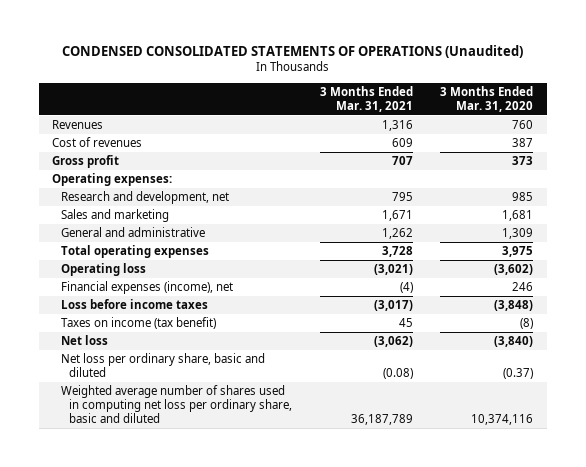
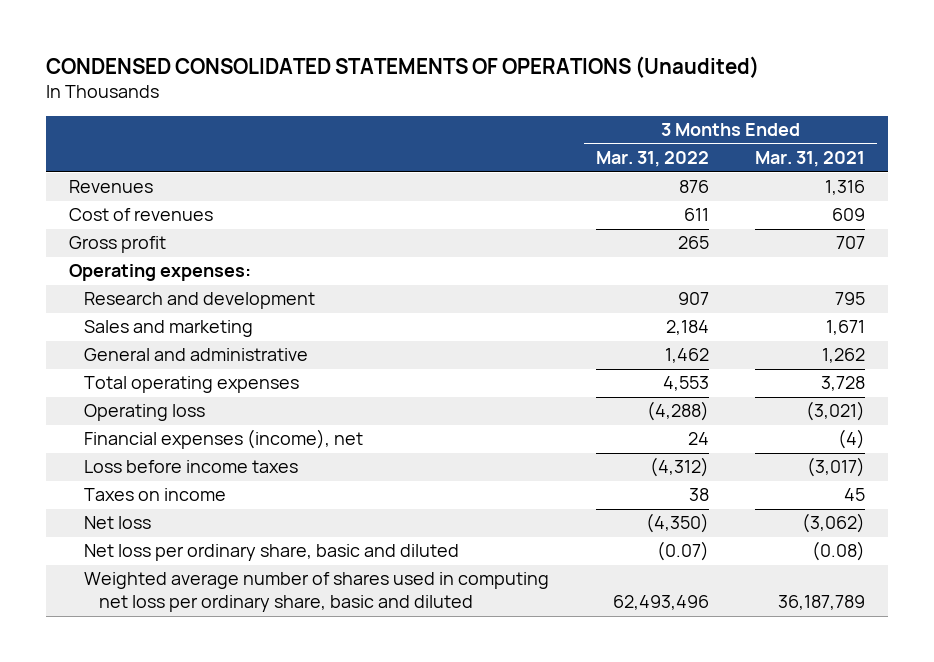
[440,85,534,112] 3 Months Ended Mar. 31, 2020 -> none
none -> [595,151,709,168] Mar. 31, 2022
[60,190,229,204] Research and development, net -> [84,292,316,310] Research and development
[60,316,216,329] Taxes on income (tax benefit) -> [84,488,227,502] Taxes on income

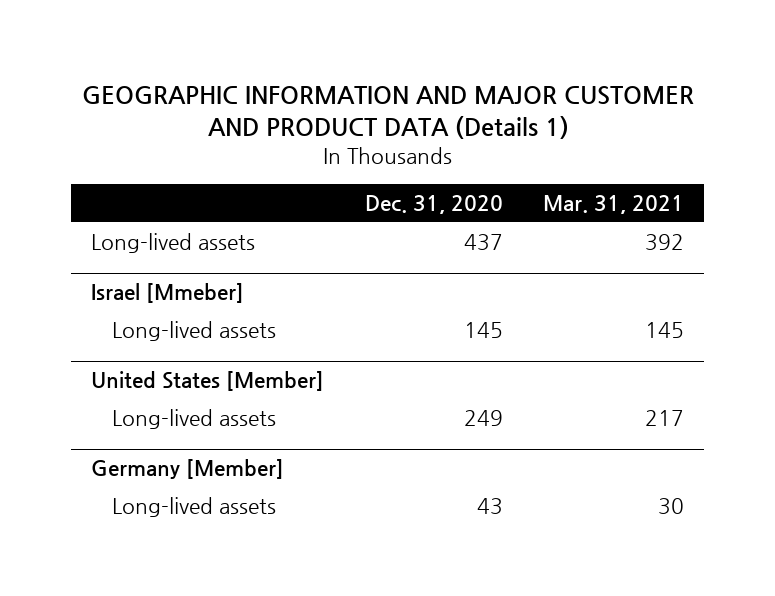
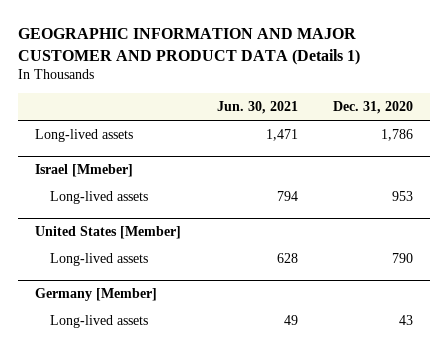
[543,195,685,215] Mar. 31, 2021 -> none
none -> [216,101,298,115] Jun. 30, 2021
[463,234,503,252] 437 -> [380,129,413,142] 1,786
[463,322,503,339] 145 -> [391,191,413,202] 953
[463,410,503,427] 249 -> [391,253,413,264] 790

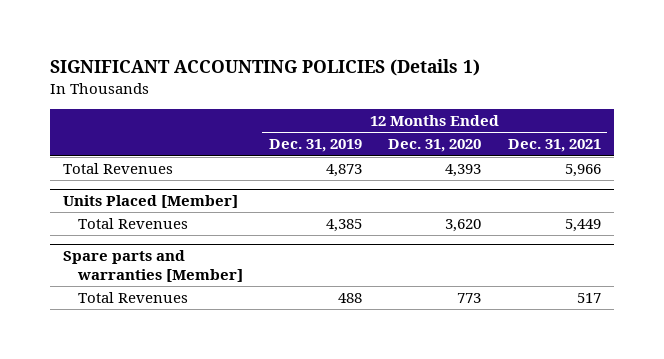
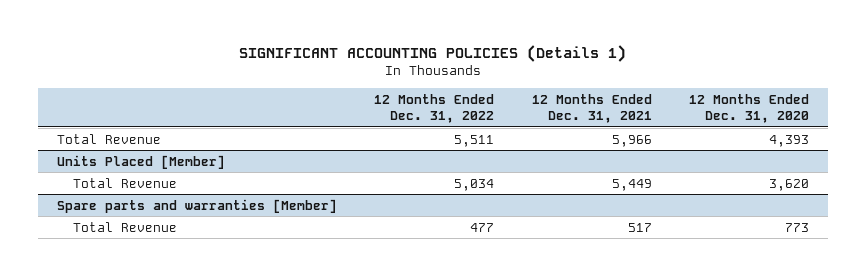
[268,139,362,153] Dec. 31, 2019 -> none
none -> [374,93,495,123] 12 Months Ended Dec. 31, 2022
[63,163,174,175] Total Revenues -> [56,133,161,144] Total Revenue
[77,218,188,230] Total Revenues -> [73,177,178,188] Total Revenue
[77,292,188,304] Total Revenues -> [73,221,178,232] Total Revenue

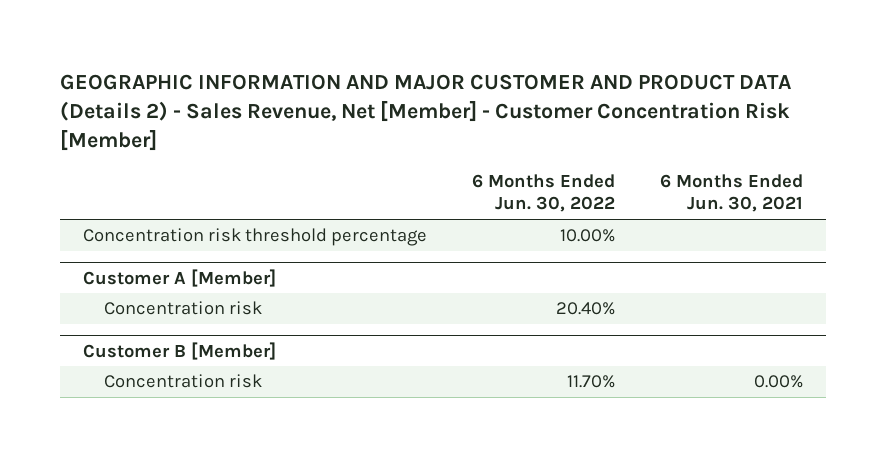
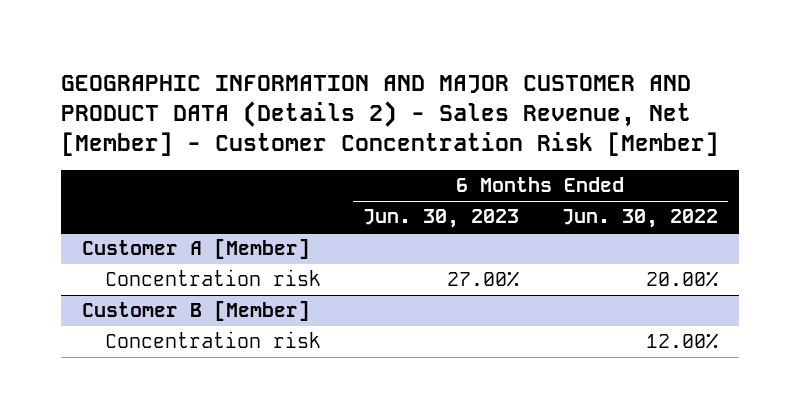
[660,173,804,213] 6 Months Ended Jun. 30, 2021 -> none
none -> [363,209,520,229] Jun. 30, 2023
[82,228,427,247] Concentration risk threshold percentage -> none
[555,302,615,316] 20.40% -> [645,271,718,288] 20.00%
[566,375,615,389] 11.70% -> [645,333,718,350] 12.00%

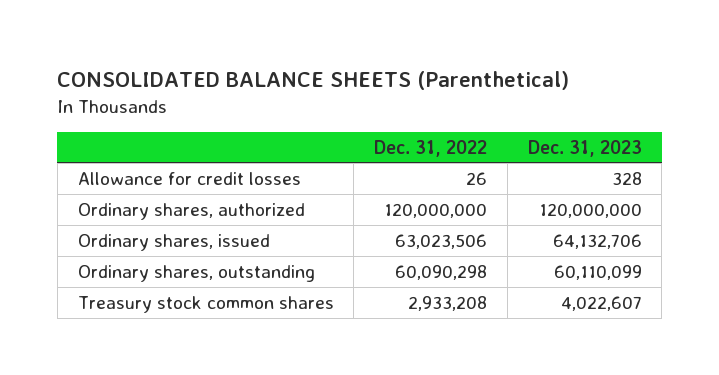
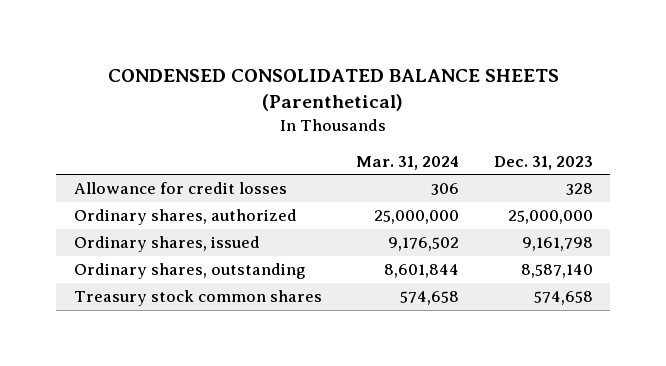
[57,71,570,91] CONSOLIDATED BALANCE SHEETS (Parenthetical) -> [108,69,560,112] CONDENSED CONSOLIDATED BALANCE SHEETS (Parenthetical)
[374,139,488,157] Dec. 31, 2022 -> none
none -> [356,155,460,170] Mar. 31, 2024
[538,202,642,218] 120,000,000 -> [507,210,593,225] 25,000,000
[552,233,642,249] 64,132,706 -> [521,237,593,252] 9,161,798
[553,264,642,280] 60,110,099 -> [520,264,593,279] 8,587,140
[560,295,642,311] 4,022,607 -> [533,291,593,306] 574,658

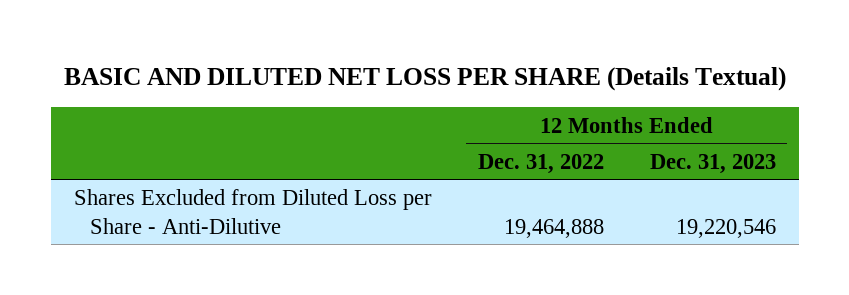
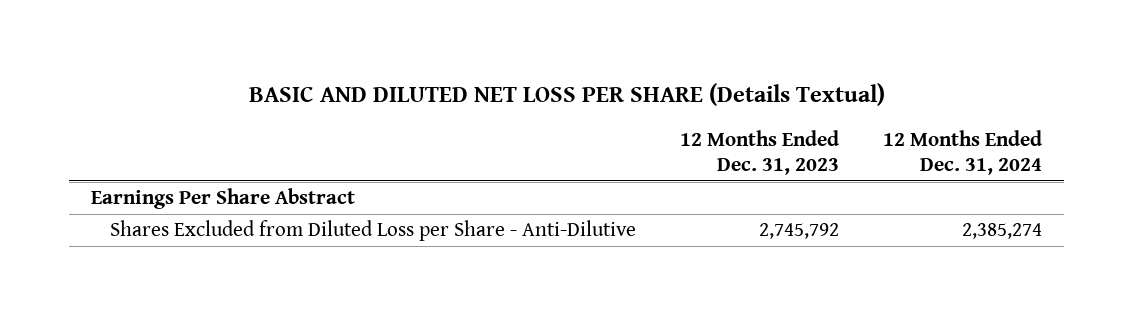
[477,153,604,174] Dec. 31, 2022 -> none
none -> [882,129,1042,176] 12 Months Ended Dec. 31, 2024
none -> [91,188,356,210] Earnings Per Share Abstract
[675,218,776,238] 19,220,546 -> [759,223,840,240] 2,745,792

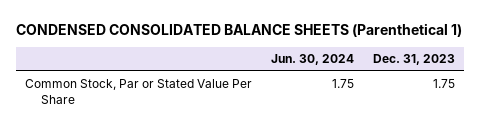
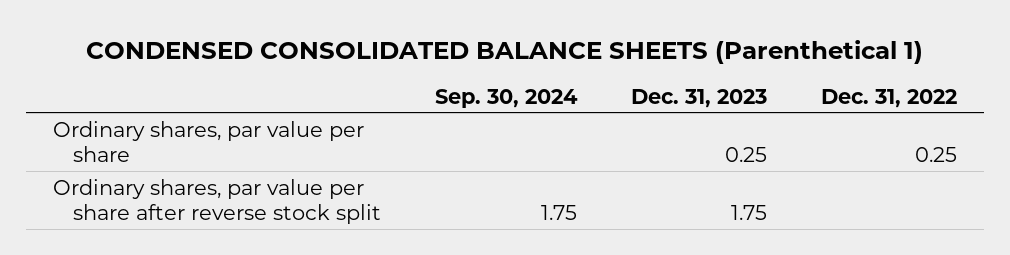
[271,54,355,66] Jun. 30, 2024 -> none
none -> [435,88,579,108] Sep. 30, 2024
none -> [821,88,958,108] Dec. 31, 2022
[25,79,253,104] Common Stock, Par or Stated Value Per Share -> [52,120,364,163] Ordinary shares, par value per share
[432,79,455,89] 1.75 -> [725,147,768,163] 0.25
none -> [52,178,382,225] Ordinary shares, par value per share after reverse stock split

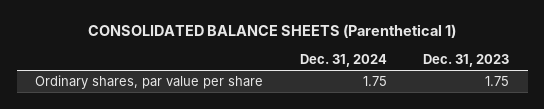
[85,39,923,64] CONDENSED CONSOLIDATED BALANCE SHEETS (Parenthetical 1) -> [88,24,457,39] CONSOLIDATED BALANCE SHEETS (Parenthetical 1)
[435,88,579,108] Sep. 30, 2024 -> none
[821,88,958,108] Dec. 31, 2022 -> none
none -> [299,54,387,68] Dec. 31, 2024
[52,178,382,225] Ordinary shares, par value per share after reverse stock split -> none
[725,147,768,163] 0.25 -> [485,76,510,87] 1.75

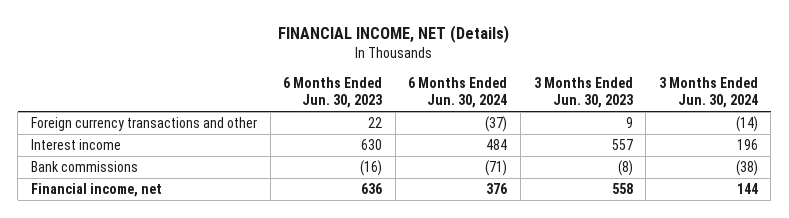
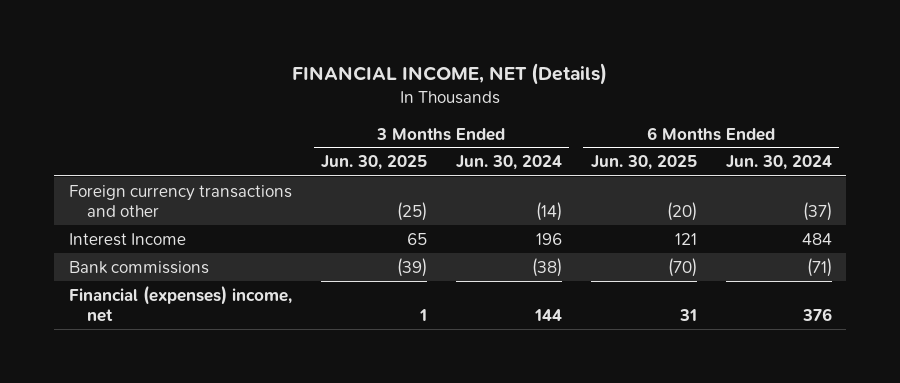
[283,76,383,109] 6 Months Ended Jun. 30, 2023 -> none
[533,76,633,109] 3 Months Ended Jun. 30, 2023 -> none
none -> [320,155,427,171] Jun. 30, 2025
none -> [590,155,697,171] Jun. 30, 2025
[31,138,122,150] Interest income -> [68,232,186,246] Interest Income
[31,182,163,197] Financial income, net -> [68,284,292,322] Financial (expenses) income, net

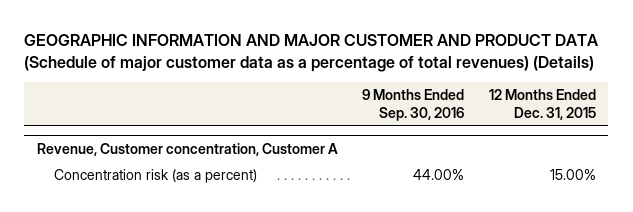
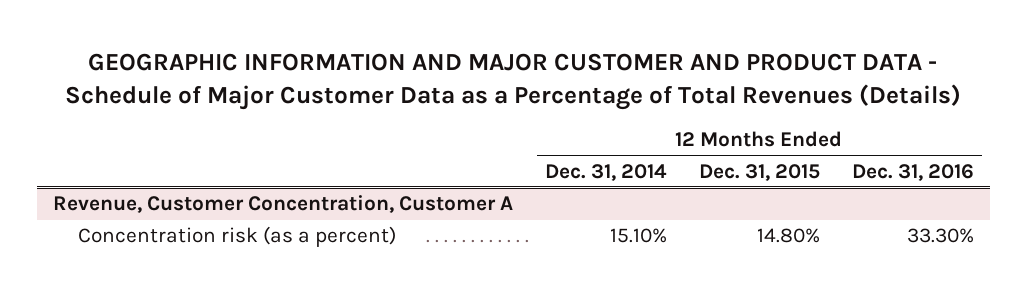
[24,33,599,72] GEOGRAPHIC INFORMATION AND MAJOR CUSTOMER AND PRODUCT DATA (Schedule of major customer data as a percentage of total revenues) (Details) -> [65,52,962,110] GEOGRAPHIC INFORMATION AND MAJOR CUSTOMER AND PRODUCT DATA - Schedule of Major Customer Data as a Percentage of Total Revenues (Details)
[362,88,465,121] 9 Months Ended Sep. 30, 2016 -> none
none -> [544,163,667,181] Dec. 31, 2014
none -> [851,163,974,181] Dec. 31, 2016
[36,143,338,157] Revenue, Customer concentration, Customer A -> [52,195,513,214] Revenue, Customer Concentration, Customer A
[549,169,596,181] 15.00% -> [756,228,820,244] 14.80%

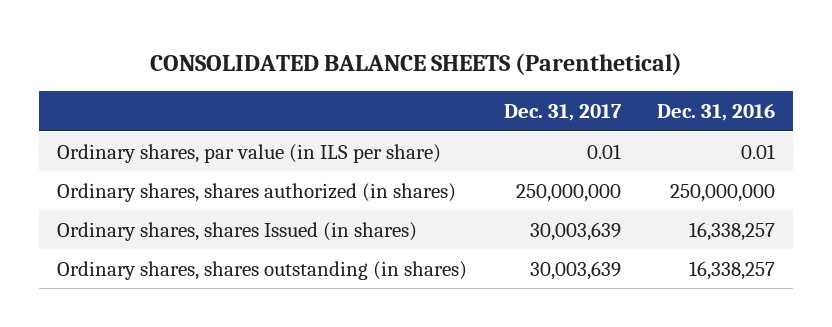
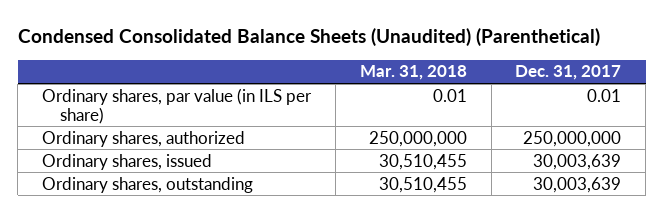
[150,52,683,75] CONSOLIDATED BALANCE SHEETS (Parenthetical) -> [17,28,600,47] Condensed Consolidated Balance Sheets (Unaudited) (Parenthetical)
[656,104,775,122] Dec. 31, 2016 -> none
none -> [359,65,467,81] Mar. 31, 2018
[57,182,457,202] Ordinary shares, shares authorized (in shares) -> [41,130,245,147] Ordinary shares, authorized
[57,221,418,241] Ordinary shares, shares Issued (in shares) -> [41,153,212,170] Ordinary shares, issued
[57,260,468,280] Ordinary shares, shares outstanding (in shares) -> [41,176,253,193] Ordinary shares, outstanding

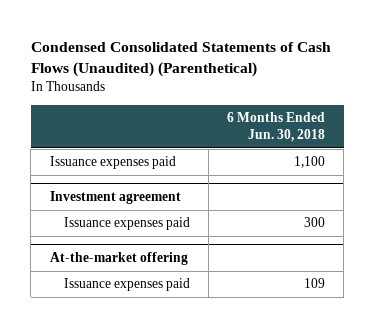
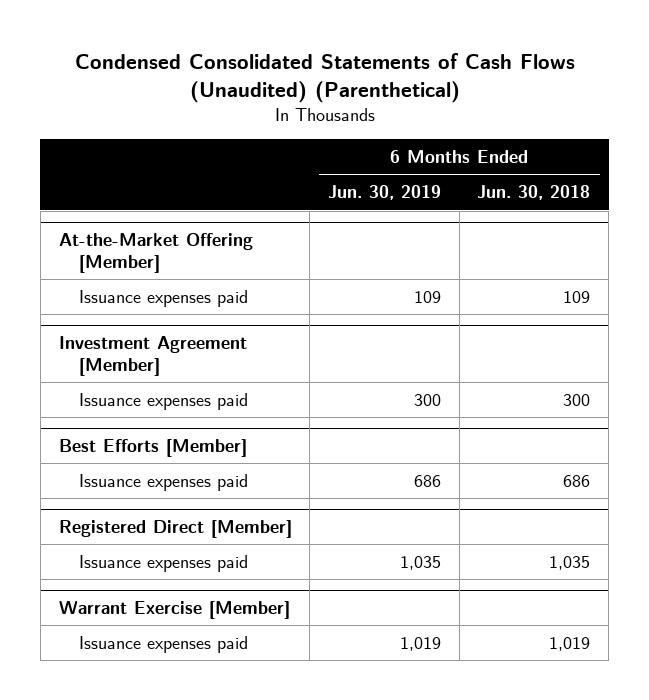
none -> [328,185,442,201] Jun. 30, 2019
[49,156,176,170] Issuance expenses paid -> none
[49,190,181,204] Investment agreement -> none
[63,217,190,231] Issuance expenses paid -> none
[49,251,188,265] At-the-market offering -> [58,232,253,274] At-the-Market Offering [Member]
none -> [58,335,247,377] Investment Agreement [Member]
none -> [78,392,248,410] Issuance expenses paid
none -> [58,438,247,457] Best Efforts [Member]
none -> [78,473,248,491] Issuance expenses paid
none -> [58,519,292,538] Registered Direct [Member]
none -> [78,554,248,572] Issuance expenses paid
none -> [58,600,290,619] Warrant Exercise [Member]
none -> [78,635,248,653] Issuance expenses paid

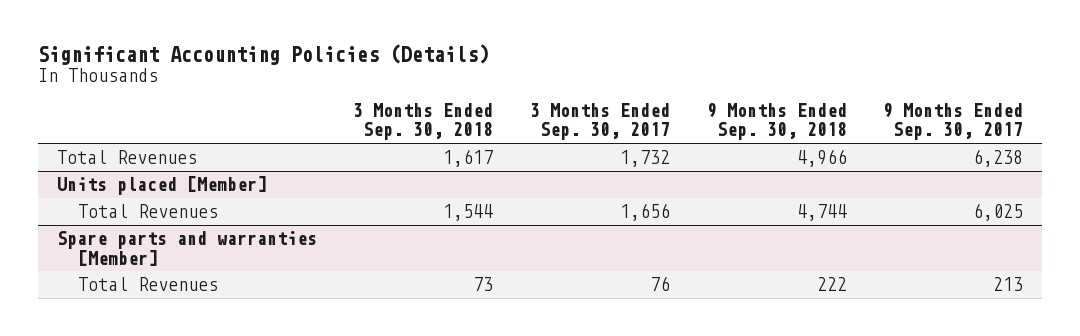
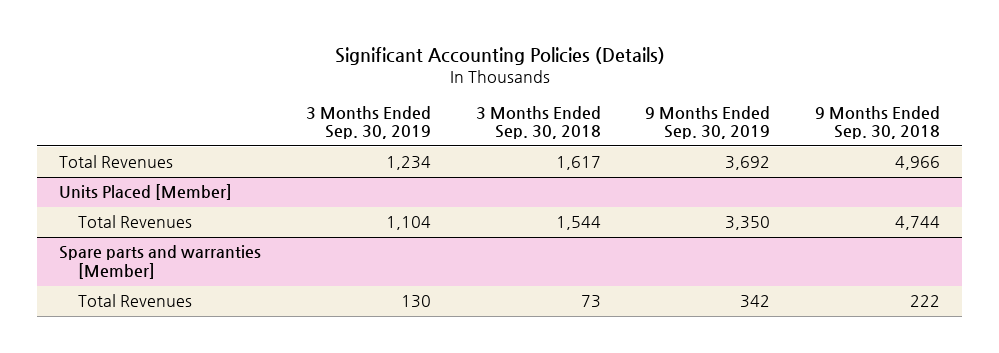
[529,103,670,141] 3 Months Ended Sep. 30, 2017 -> none
[883,103,1024,141] 9 Months Ended Sep. 30, 2017 -> none
none -> [305,105,431,140] 3 Months Ended Sep. 30, 2019
none -> [645,105,771,140] 9 Months Ended Sep. 30, 2019
[56,176,267,196] Units placed [Member] -> [59,184,233,201] Units Placed [Member]

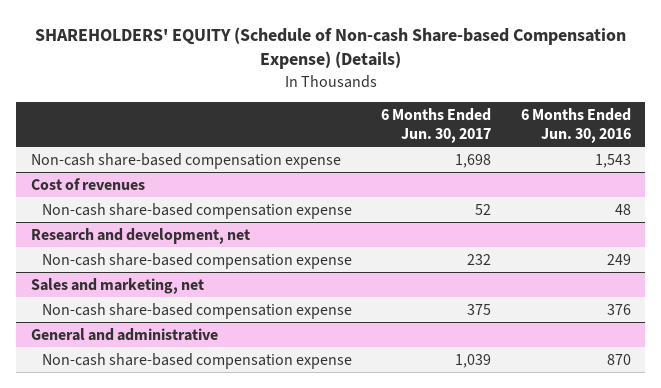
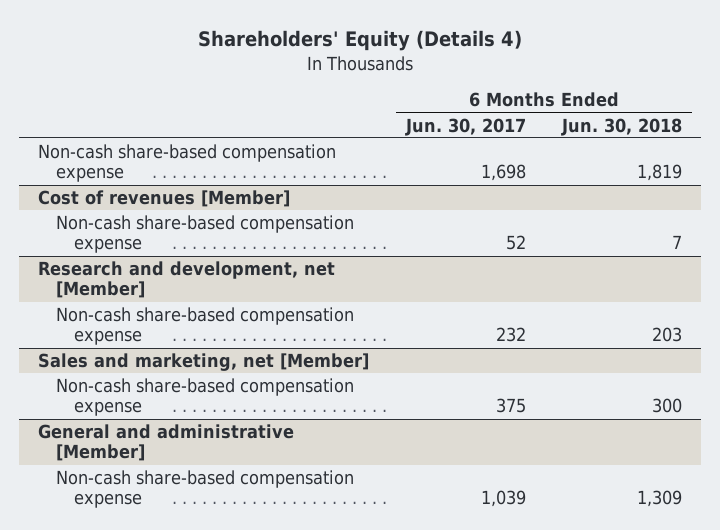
[34,26,626,70] SHAREHOLDERS' EQUITY (Schedule of Non-cash Share-based Compensation Expense) (Details) -> [198,30,523,52] Shareholders' Equity (Details 4)
[520,108,631,144] 6 Months Ended Jun. 30, 2016 -> none
none -> [561,117,683,136] Jun. 30, 2018
[30,177,145,190] Cost of revenues -> [37,190,290,208] Cost of revenues [Member]
[30,227,250,244] Research and development, net -> [37,261,335,299] Research and development, net [Member]
[30,277,204,294] Sales and marketing, net -> [37,353,369,372] Sales and marketing, net [Member]
[30,327,218,341] General and administrative -> [37,424,294,462] General and administrative [Member]

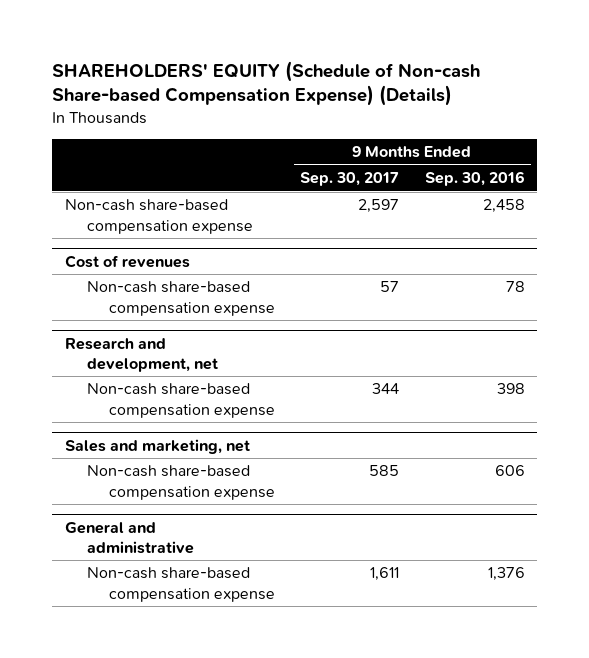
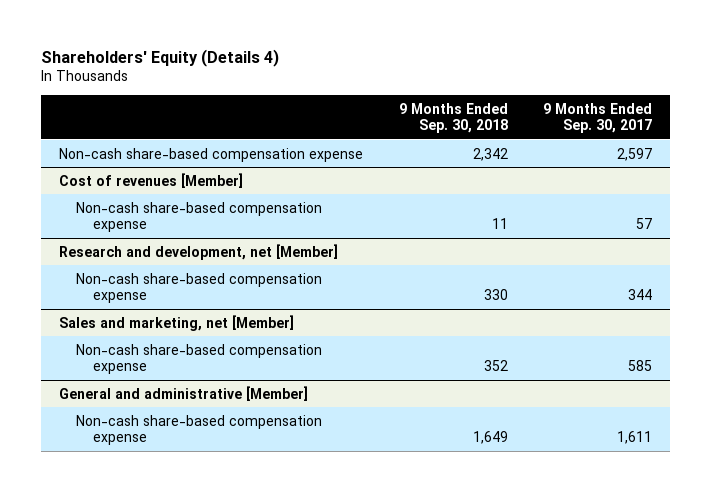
[52,60,481,107] SHAREHOLDERS' EQUITY (Schedule of Non-cash Share-based Compensation Expense) (Details) -> [41,48,280,67] Shareholders' Equity (Details 4)
[424,171,525,187] Sep. 30, 2016 -> none
none -> [398,102,508,134] 9 Months Ended Sep. 30, 2018
[64,254,190,268] Cost of revenues -> [58,172,243,188] Cost of revenues [Member]
[64,337,218,372] Research and development, net -> [58,243,338,260] Research and development, net [Member]
[64,438,250,454] Sales and marketing, net -> [58,314,294,331] Sales and marketing, net [Member]
[64,521,194,554] General and administrative -> [58,385,308,401] General and administrative [Member]

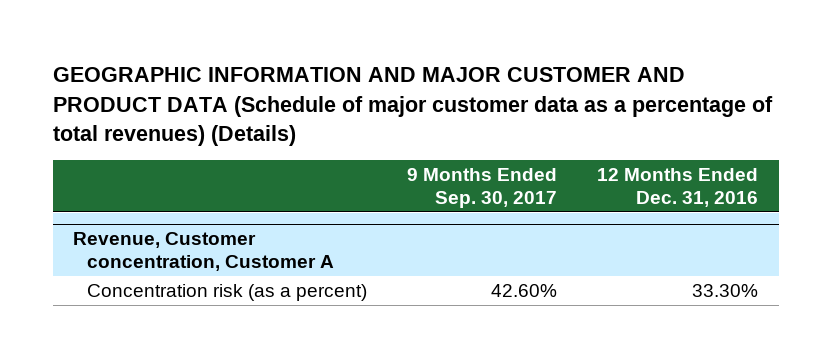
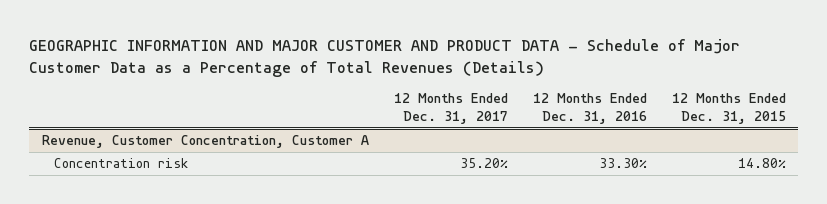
[53,67,774,147] GEOGRAPHIC INFORMATION AND MAJOR CUSTOMER AND PRODUCT DATA (Schedule of major customer data as a percentage of total revenues) (Details) -> [29,38,741,77] GEOGRAPHIC INFORMATION AND MAJOR CUSTOMER AND PRODUCT DATA - Schedule of Major Customer Data as a Percentage of Total Revenues (Details)
[407,167,558,208] 9 Months Ended Sep. 30, 2017 -> none
none -> [393,93,508,125] 12 Months Ended Dec. 31, 2017
none -> [671,93,786,125] 12 Months Ended Dec. 31, 2015
[73,232,334,271] Revenue, Customer concentration, Customer A -> [41,135,369,149] Revenue, Customer Concentration, Customer A
[86,283,367,301] Concentration risk (as a percent) -> [54,158,189,169] Concentration risk

